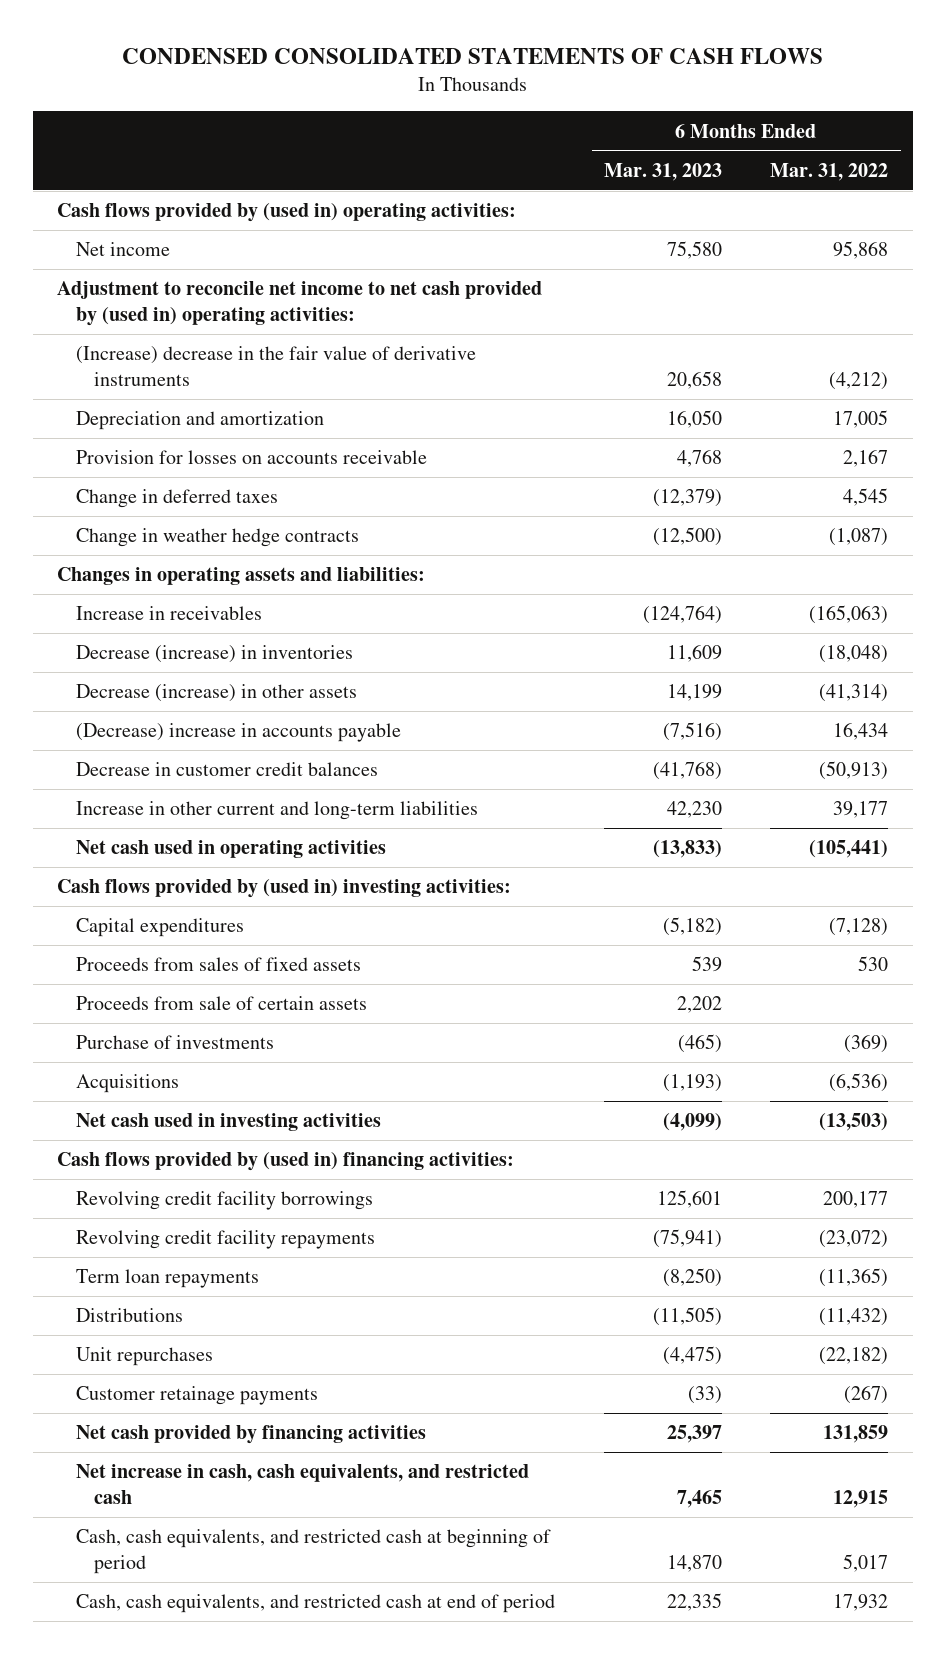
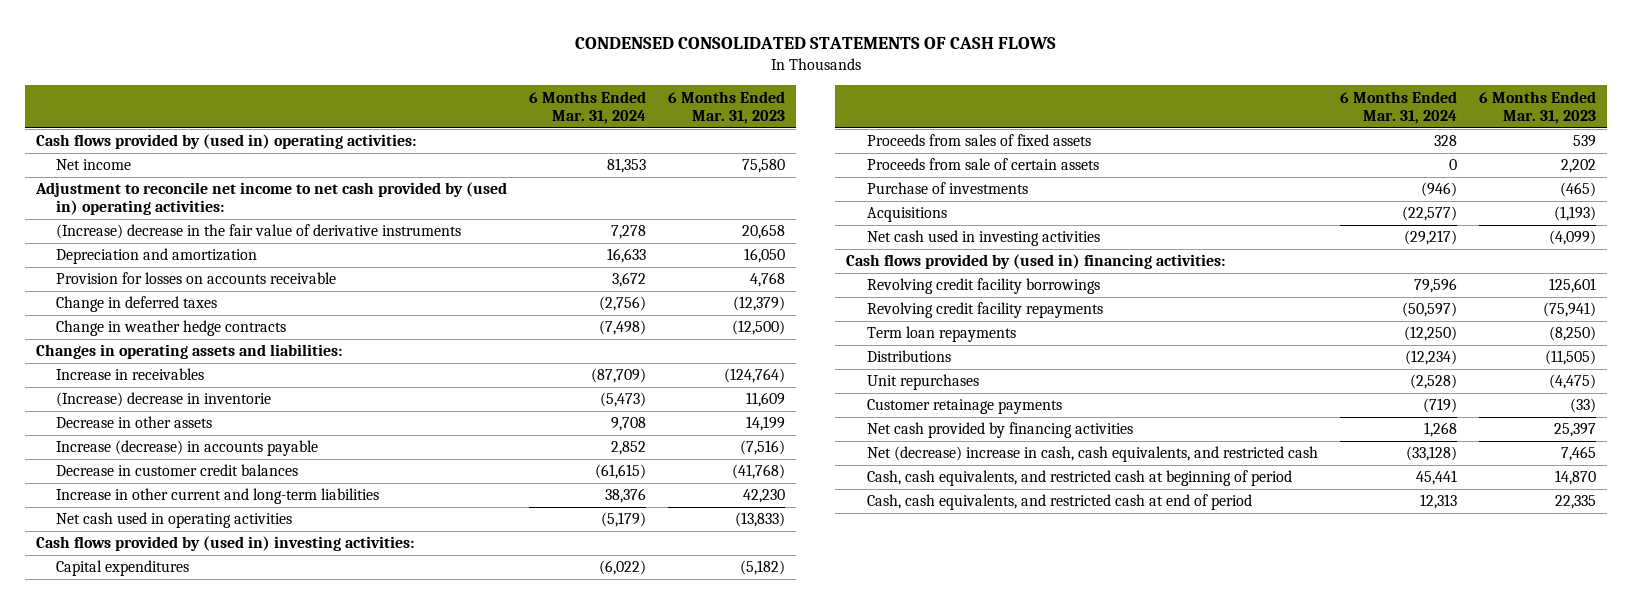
[770,162,889,181] Mar. 31, 2022 -> none
none -> [529,90,647,124] 6 Months Ended Mar. 31, 2024
[75,645,353,664] Decrease (increase) in inventories -> [56,392,272,408] (Increase) decrease in inventorie
[75,684,357,703] Decrease (increase) in other assets -> [56,416,213,429] Decrease in other assets
[75,723,401,743] (Decrease) increase in accounts payable -> [56,440,319,457] Increase (decrease) in accounts payable
[75,1464,529,1504] Net increase in cash, cash equivalents, and restricted cash -> [866,446,1318,463] Net (decrease) increase in cash, cash equivalents, and restricted cash

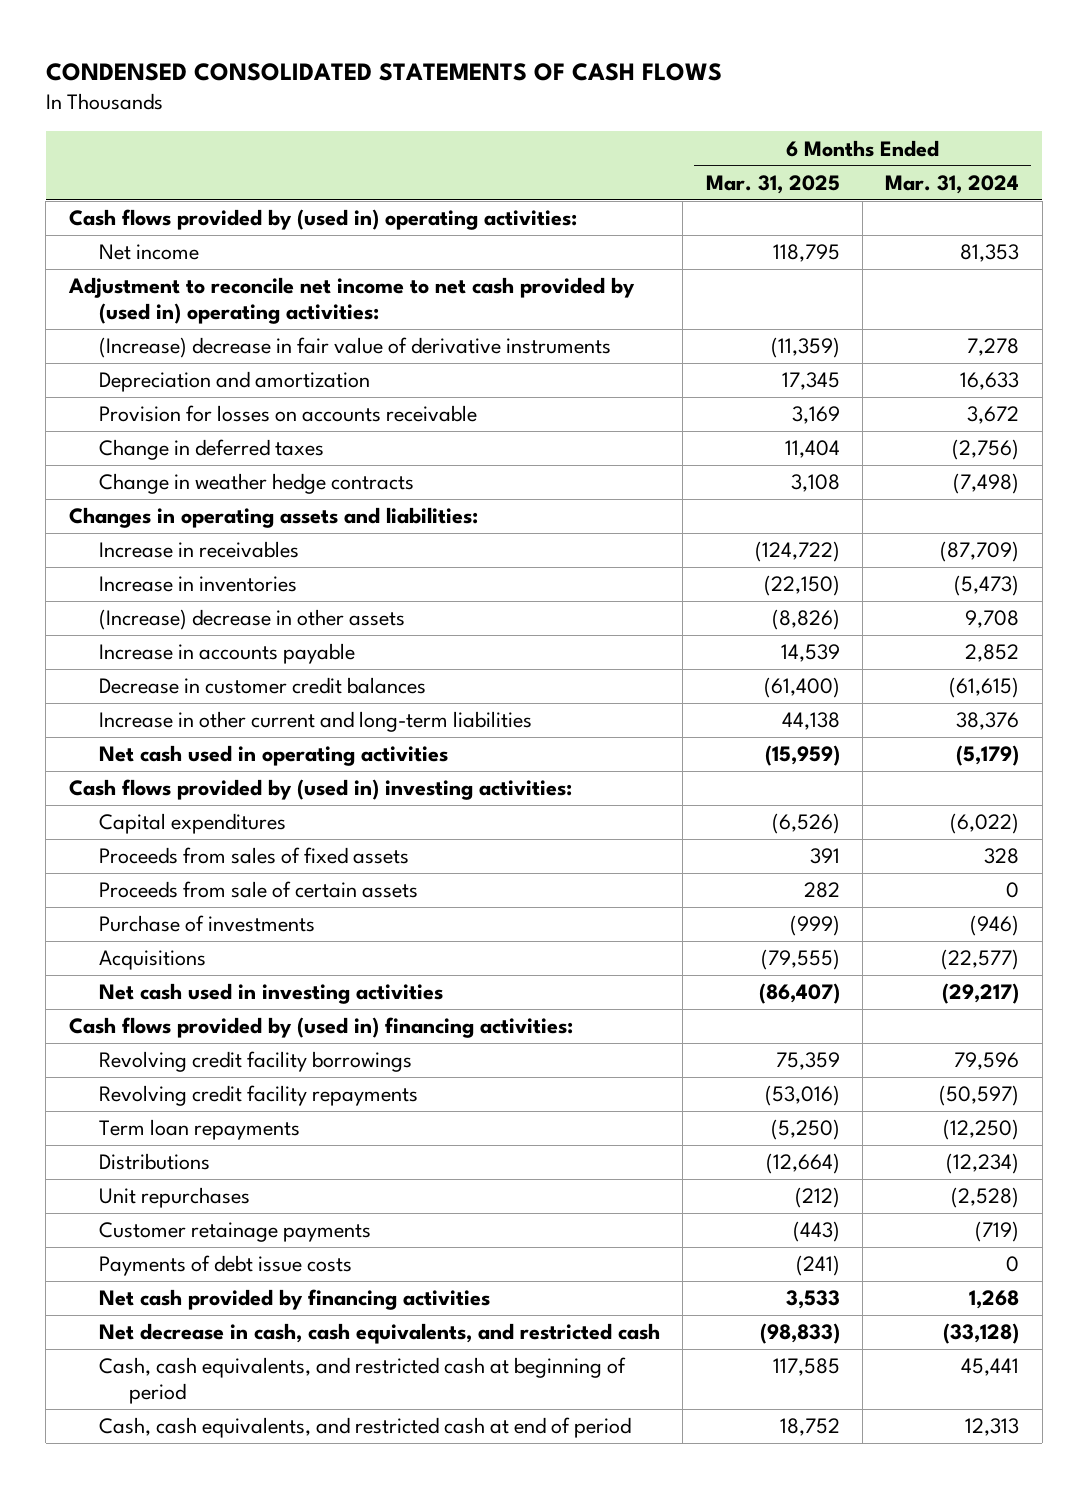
[668,90,786,124] 6 Months Ended Mar. 31, 2023 -> none
none -> [705,174,840,194] Mar. 31, 2025
[56,224,462,240] (Increase) decrease in the fair value of derivative instruments -> [98,337,611,359] (Increase) decrease in fair value of derivative instruments
[56,392,272,408] (Increase) decrease in inventorie -> [98,576,297,593] Increase in inventories
[56,416,213,429] Decrease in other assets -> [98,609,405,631] (Increase) decrease in other assets
[56,440,319,457] Increase (decrease) in accounts payable -> [98,643,355,665] Increase in accounts payable
none -> [98,1255,352,1277] Payments of debt issue costs
[866,446,1318,463] Net (decrease) increase in cash, cash equivalents, and restricted cash -> [98,1323,660,1345] Net decrease in cash, cash equivalents, and restricted cash

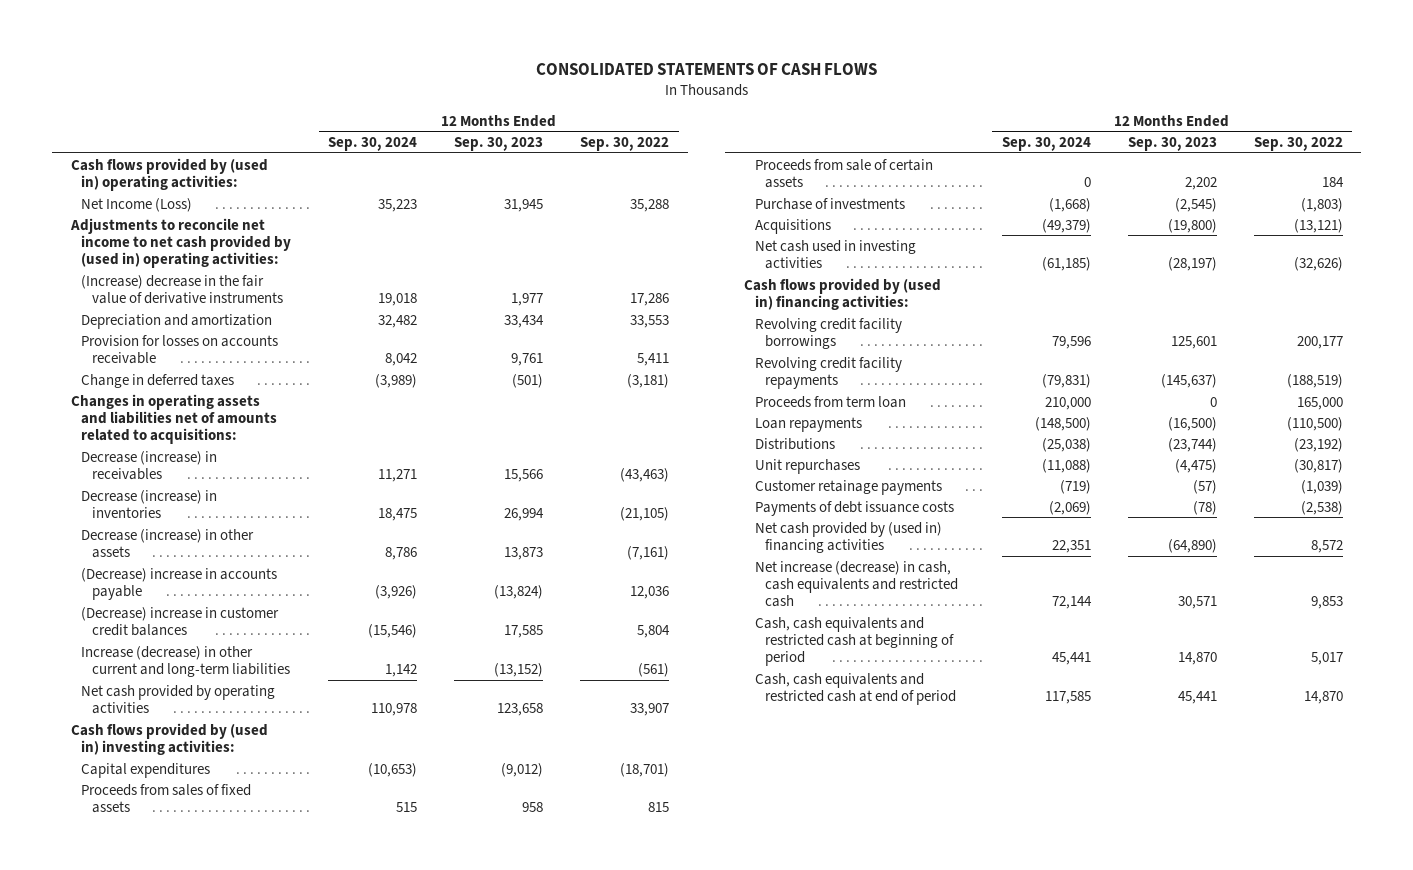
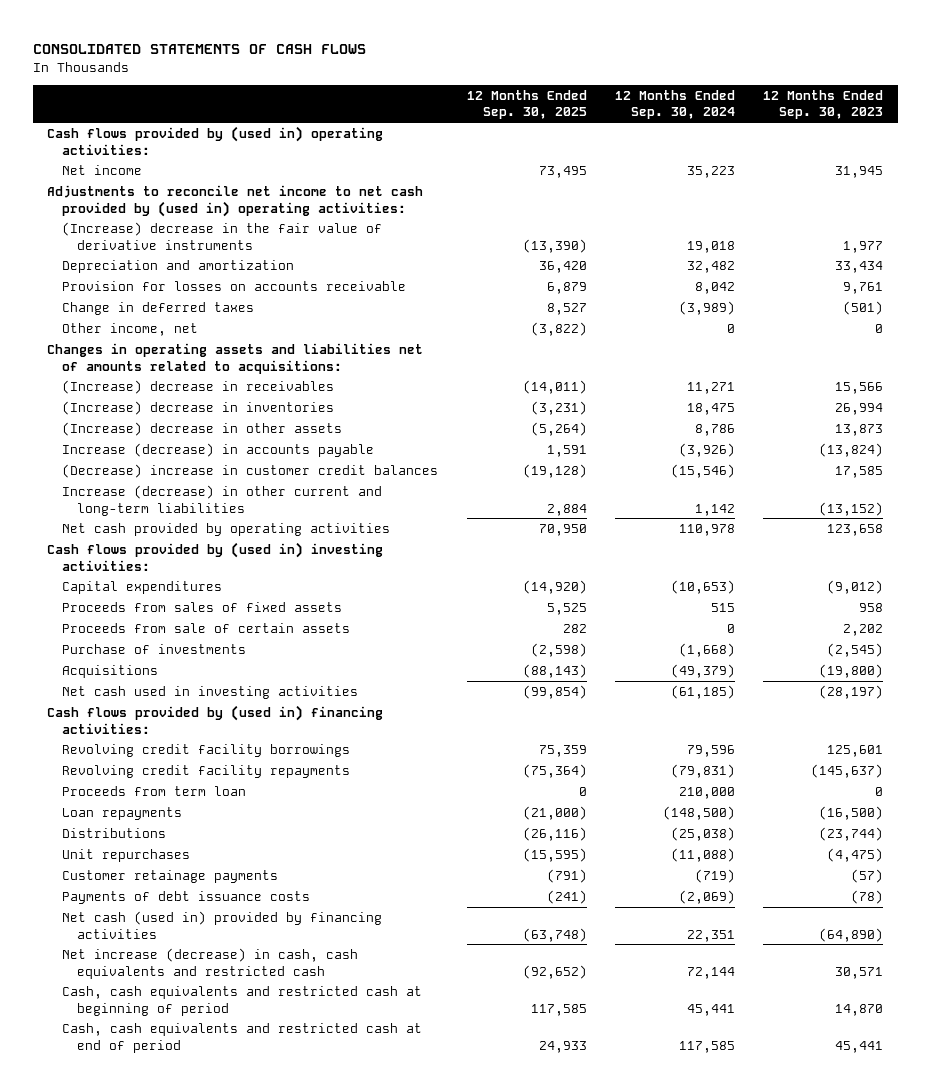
[580,137,670,152] Sep. 30, 2022 -> none
none -> [466,89,587,120] 12 Months Ended Sep. 30, 2025
[81,197,193,212] Net Income (Loss) -> [62,165,143,176] Net income
none -> [62,323,199,337] Other income, net
[81,450,218,481] Decrease (increase) in receivables -> [62,380,335,395] (Increase) decrease in receivables
[81,489,218,519] Decrease (increase) in inventories -> [62,401,335,416] (Increase) decrease in inventories
[81,528,255,559] Decrease (increase) in other assets -> [62,422,343,437] (Increase) decrease in other assets
[81,567,278,601] (Decrease) increase in accounts payable -> [62,443,375,458] Increase (decrease) in accounts payable
[754,521,942,554] Net cash provided by (used in) financing activities -> [62,911,383,939] Net cash (used in) provided by financing activities

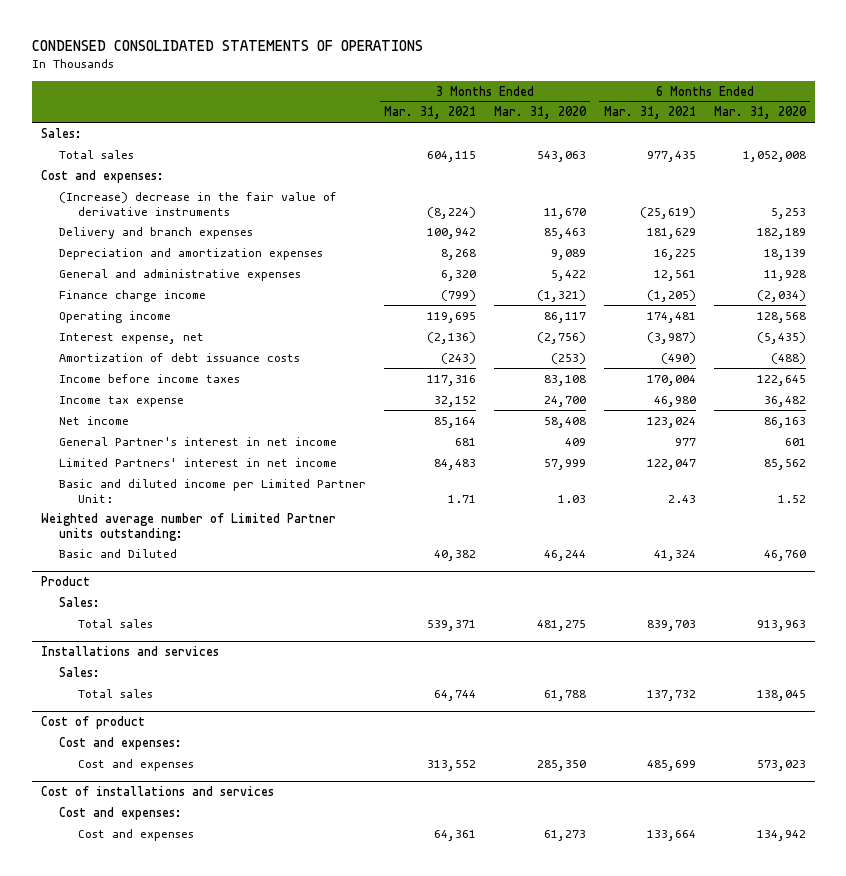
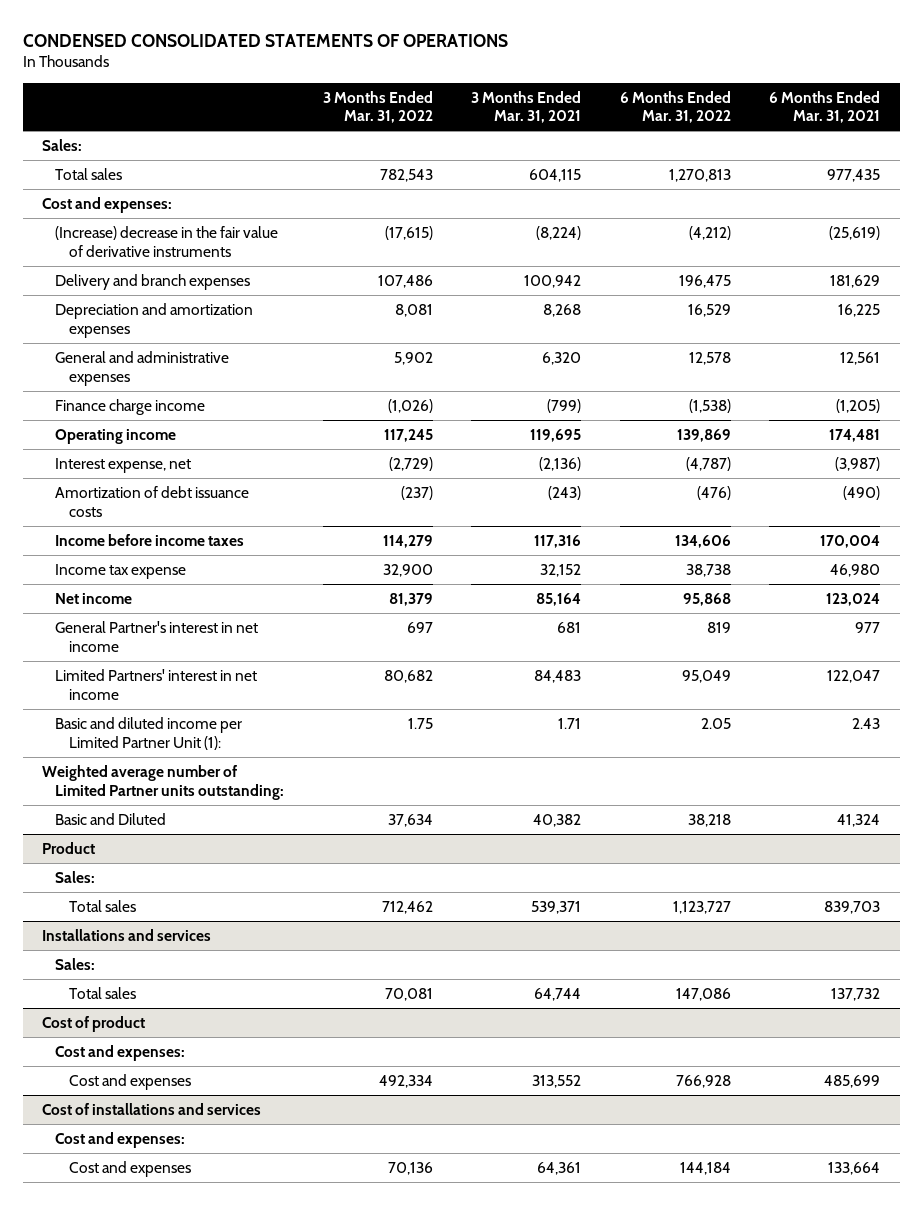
[493,106,587,120] Mar. 31, 2020 -> none
[713,106,807,120] Mar. 31, 2020 -> none
none -> [322,90,433,124] 3 Months Ended Mar. 31, 2022
none -> [619,90,731,124] 6 Months Ended Mar. 31, 2022
[59,478,367,503] Basic and diluted income per Limited Partner Unit: -> [55,716,243,750] Basic and diluted income per Limited Partner Unit (1):

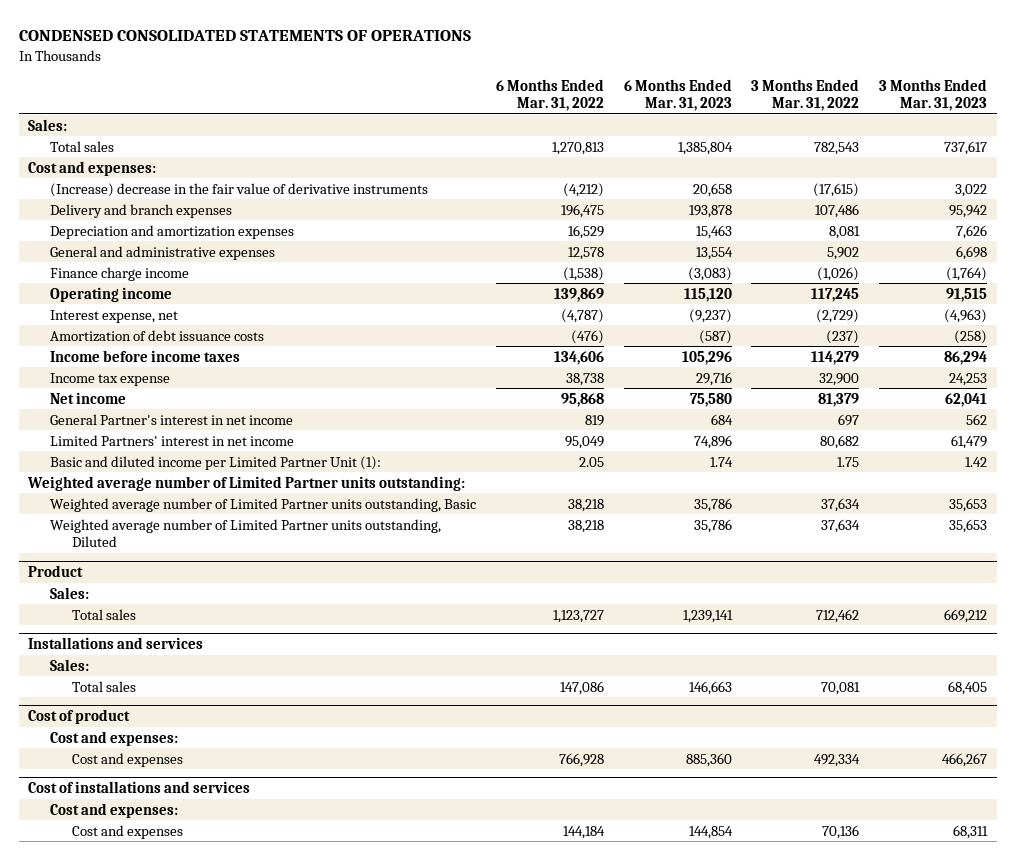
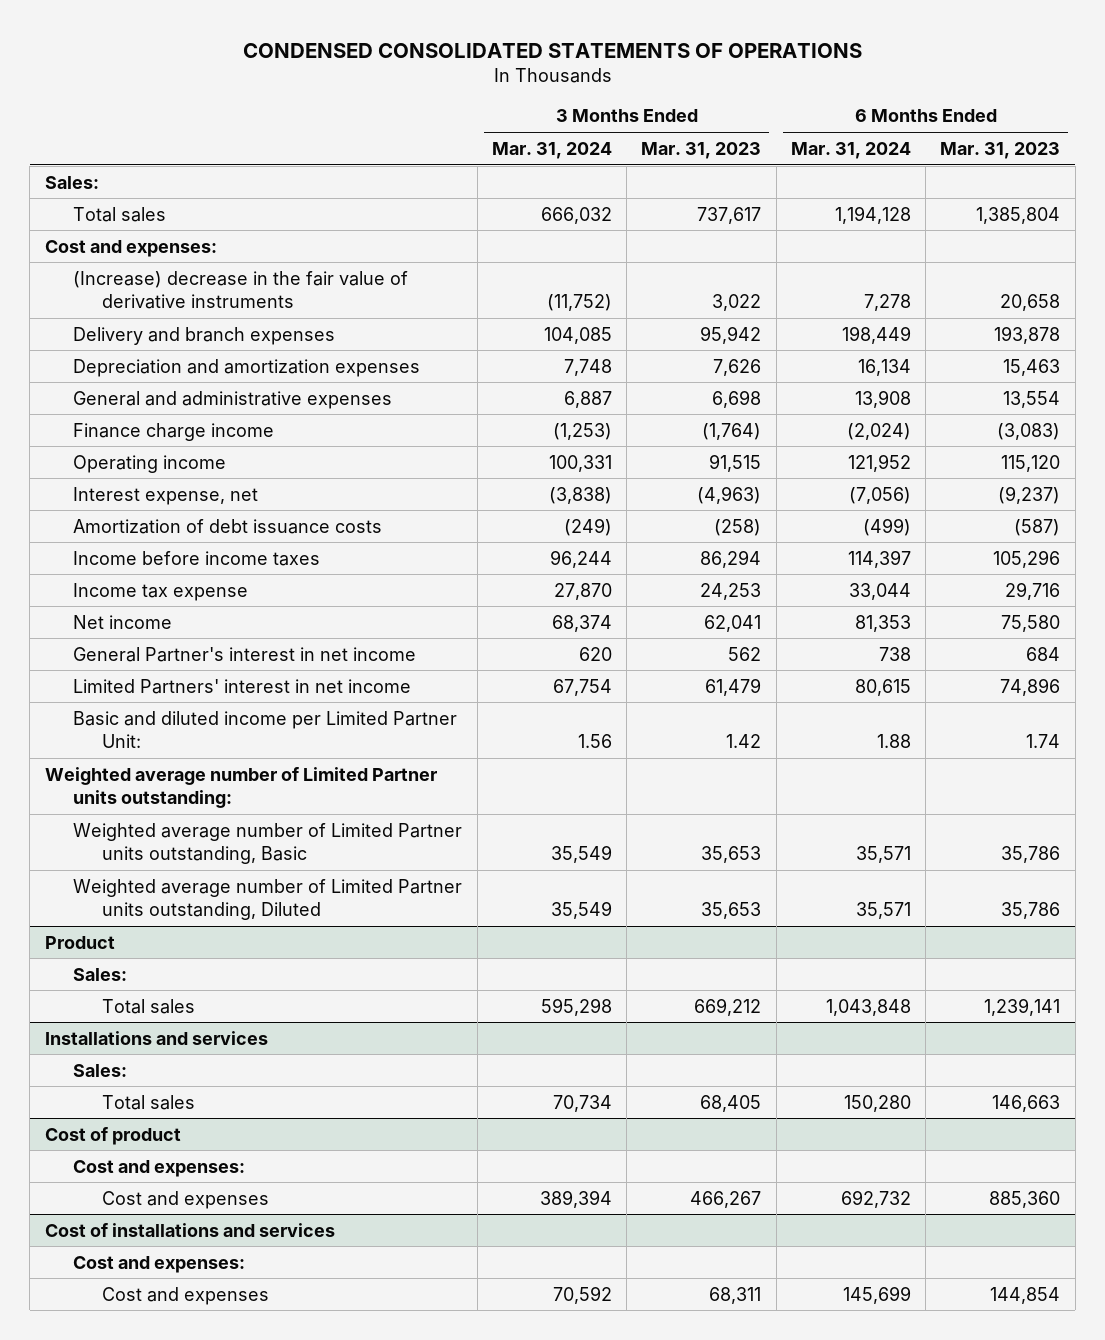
[495,78,604,112] 6 Months Ended Mar. 31, 2022 -> none
[751,78,860,112] 3 Months Ended Mar. 31, 2022 -> none
none -> [491,141,612,159] Mar. 31, 2024
none -> [790,141,911,159] Mar. 31, 2024
[50,455,382,470] Basic and diluted income per Limited Partner Unit (1): -> [73,710,458,748] Basic and diluted income per Limited Partner Unit:

